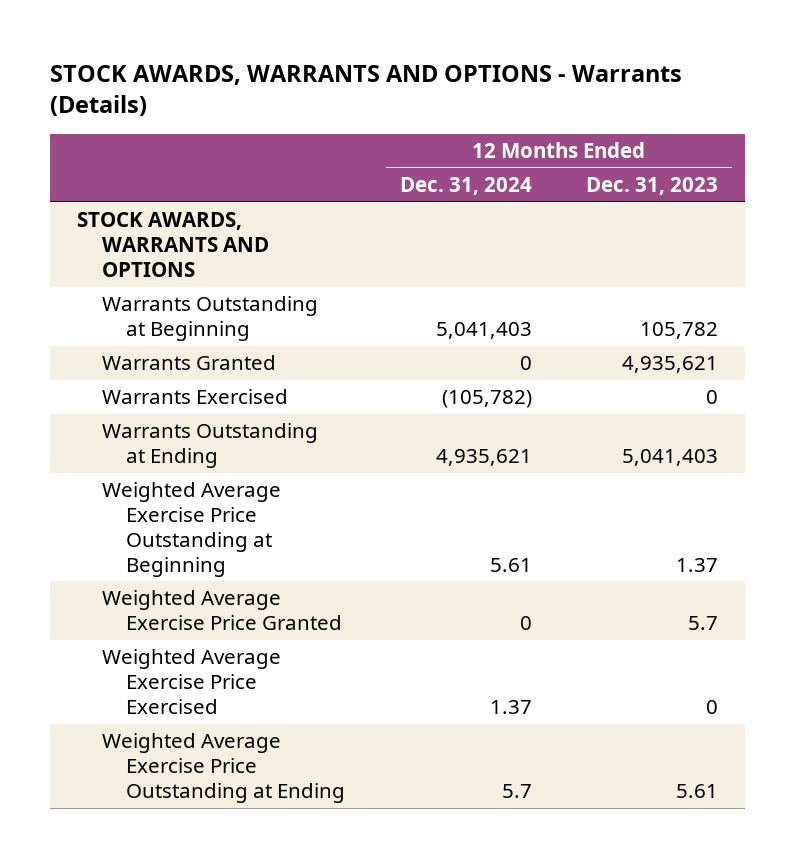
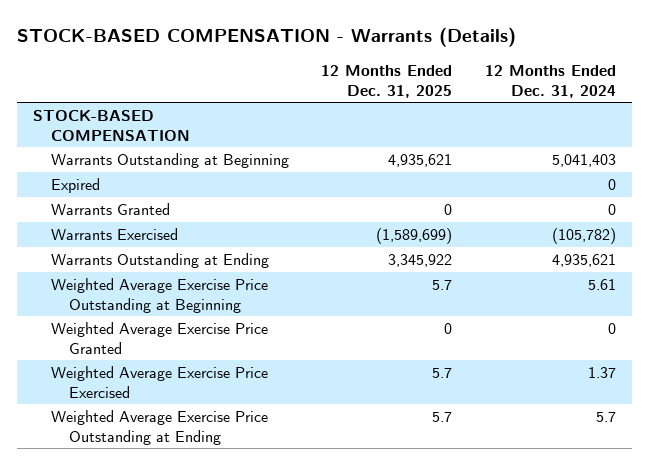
[50,64,683,117] STOCK AWARDS, WARRANTS AND OPTIONS - Warrants (Details) -> [16,27,516,48] STOCK-BASED COMPENSATION - Warrants (Details)
[586,177,719,196] Dec. 31, 2023 -> none
none -> [321,65,453,98] 12 Months Ended Dec. 31, 2025
[77,212,269,277] STOCK AWARDS, WARRANTS AND OPTIONS -> none
none -> [33,109,191,141] STOCK-BASED COMPENSATION
none -> [51,177,101,193] Expired

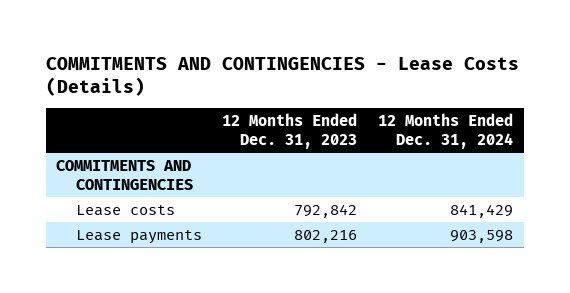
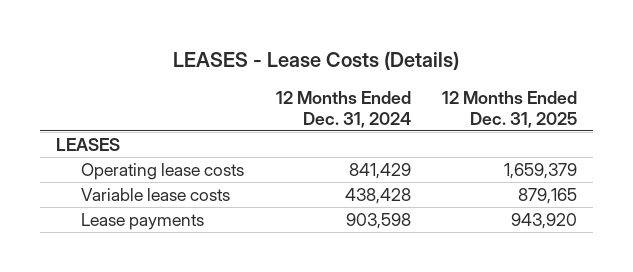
[46,56,520,97] COMMITMENTS AND CONTINGENCIES - Lease Costs (Details) -> [173,51,460,71] LEASES - Lease Costs (Details)
[222,113,358,150] 12 Months Ended Dec. 31, 2023 -> none
none -> [442,90,578,128] 12 Months Ended Dec. 31, 2025
[56,159,193,190] COMMITMENTS AND CONTINGENCIES -> none
none -> [55,137,120,151] LEASES
[75,204,175,216] Lease costs -> [81,162,245,180] Operating lease costs
none -> [81,187,231,201] Variable lease costs

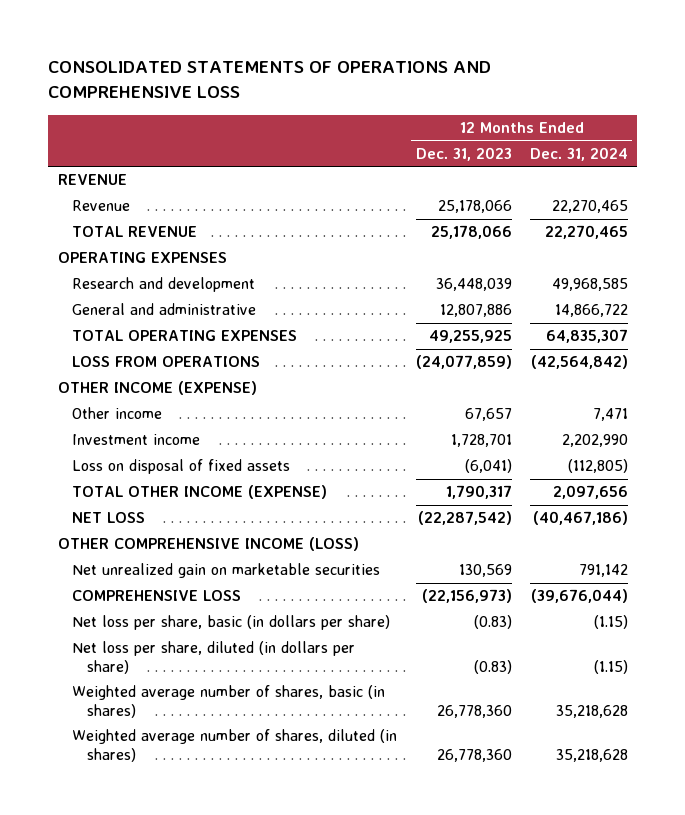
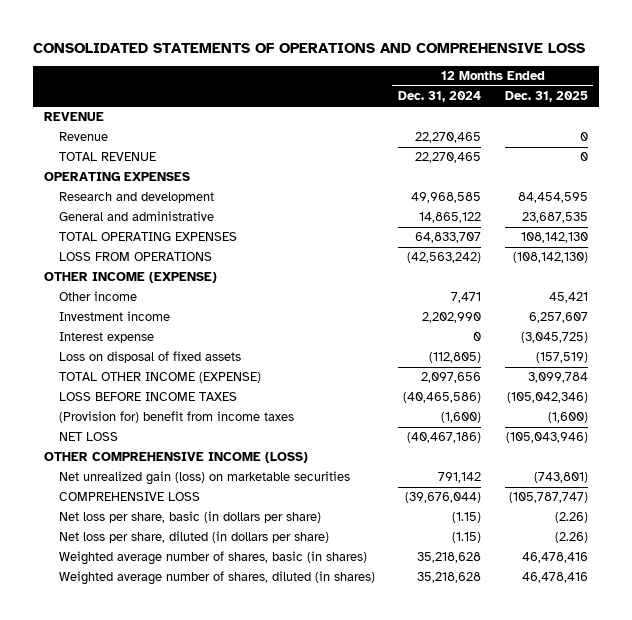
[415,146,512,161] Dec. 31, 2023 -> none
none -> [504,91,588,103] Dec. 31, 2025
[554,304,628,318] 14,866,722 -> [419,212,482,224] 14,865,122
[545,329,628,344] 64,835,307 -> [415,232,482,244] 64,833,707
[530,355,628,370] (42,564,842) -> [407,252,482,264] (42,563,242)
none -> [59,332,155,344] Interest expense
none -> [59,392,238,402] LOSS BEFORE INCOME TAXES
none -> [59,411,295,424] (Provision for) benefit from income taxes
[72,563,381,579] Net unrealized gain on marketable securities -> [59,471,351,486] Net unrealized gain (loss) on marketable securities

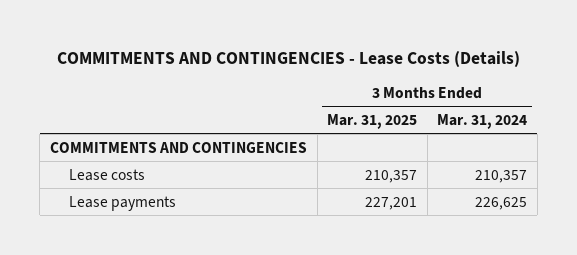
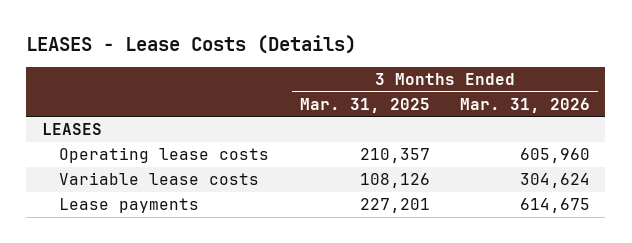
[56,50,520,67] COMMITMENTS AND CONTINGENCIES - Lease Costs (Details) -> [26,35,357,55] LEASES - Lease Costs (Details)
[437,113,528,129] Mar. 31, 2024 -> none
none -> [460,97,591,113] Mar. 31, 2026
[49,141,307,153] COMMITMENTS AND CONTINGENCIES -> none
none -> [41,123,102,136] LEASES
[69,168,146,181] Lease costs -> [58,147,269,164] Operating lease costs
none -> [58,172,259,186] Variable lease costs

